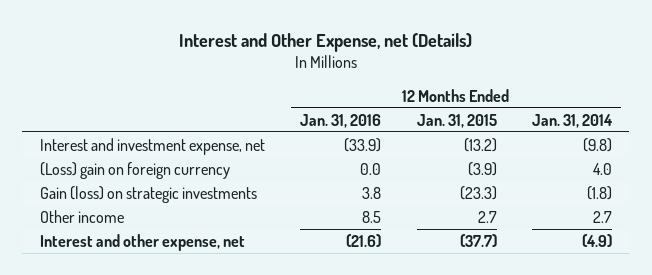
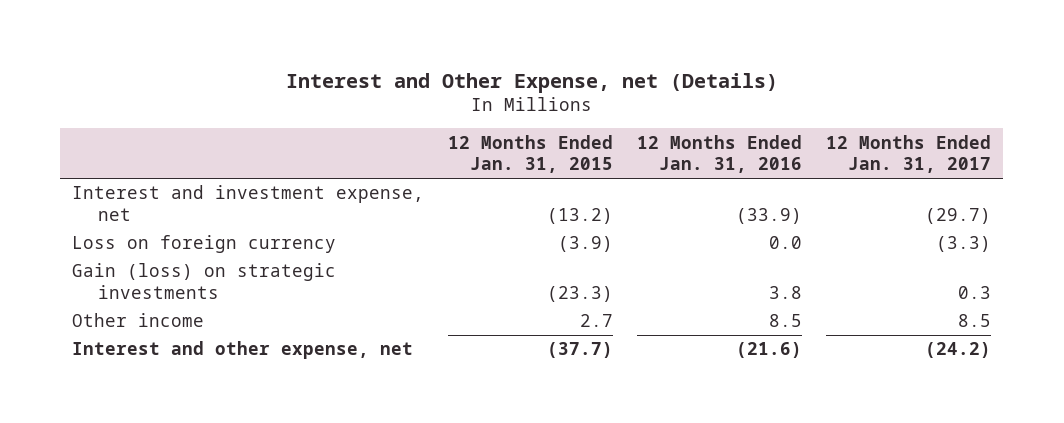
[531,113,613,128] Jan. 31, 2014 -> none
none -> [826,134,992,174] 12 Months Ended Jan. 31, 2017
[40,161,231,179] (Loss) gain on foreign currency -> [72,235,337,254] Loss on foreign currency

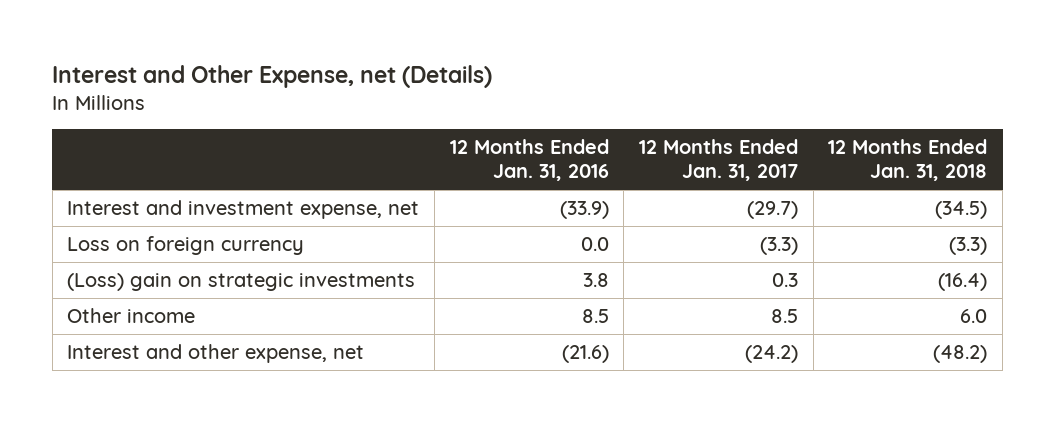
[448,134,614,174] 12 Months Ended Jan. 31, 2015 -> none
none -> [828,139,988,182] 12 Months Ended Jan. 31, 2018
[72,263,337,300] Gain (loss) on strategic investments -> [67,272,416,291] (Loss) gain on strategic investments

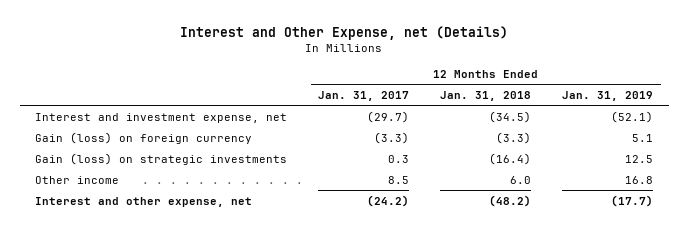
[449,139,609,182] 12 Months Ended Jan. 31, 2016 -> none
none -> [562,91,654,102] Jan. 31, 2019
[67,235,305,255] Loss on foreign currency -> [35,131,253,144] Gain (loss) on foreign currency
[67,272,416,291] (Loss) gain on strategic investments -> [35,152,288,165] Gain (loss) on strategic investments

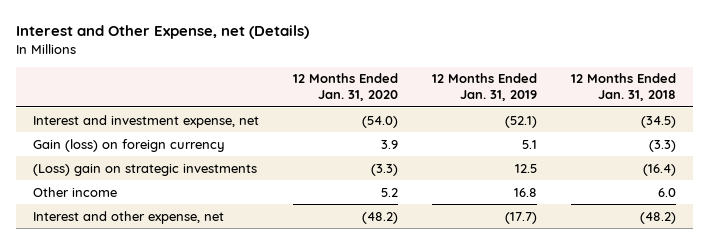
[318,91,410,102] Jan. 31, 2017 -> none
none -> [293,73,399,102] 12 Months Ended Jan. 31, 2020
[35,152,288,165] Gain (loss) on strategic investments -> [33,163,258,176] (Loss) gain on strategic investments

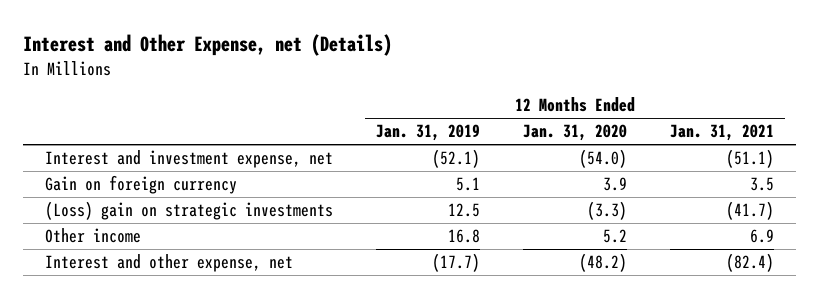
[571,73,677,102] 12 Months Ended Jan. 31, 2018 -> none
none -> [670,124,775,142] Jan. 31, 2021
[33,138,226,152] Gain (loss) on foreign currency -> [44,175,237,195] Gain on foreign currency

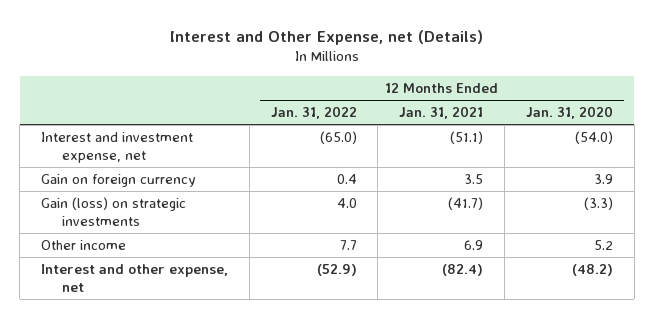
[375,124,480,142] Jan. 31, 2019 -> none
none -> [270,106,357,120] Jan. 31, 2022
[44,201,333,221] (Loss) gain on strategic investments -> [40,197,186,226] Gain (loss) on strategic investments

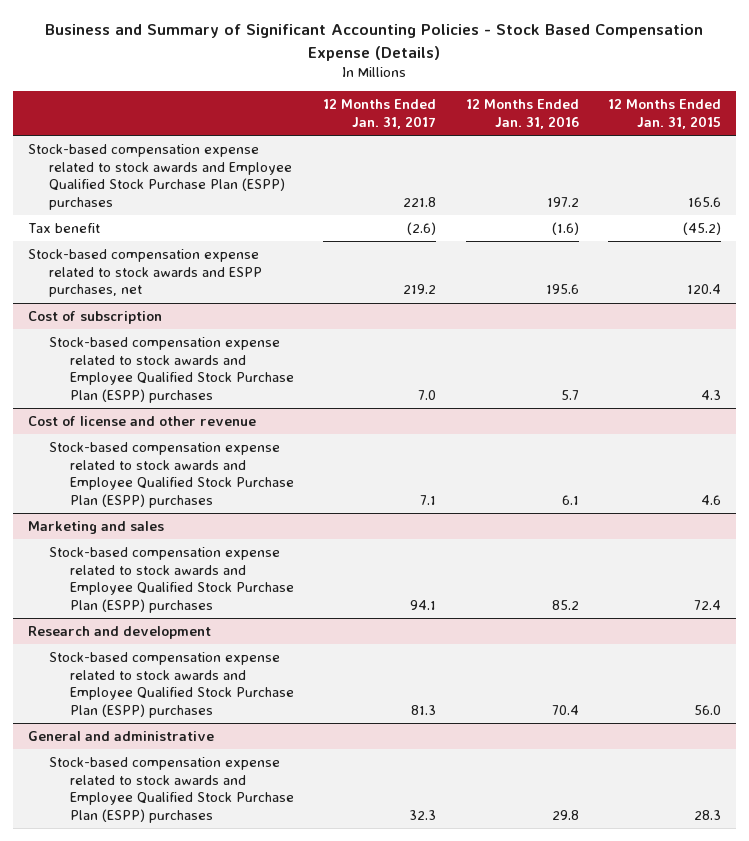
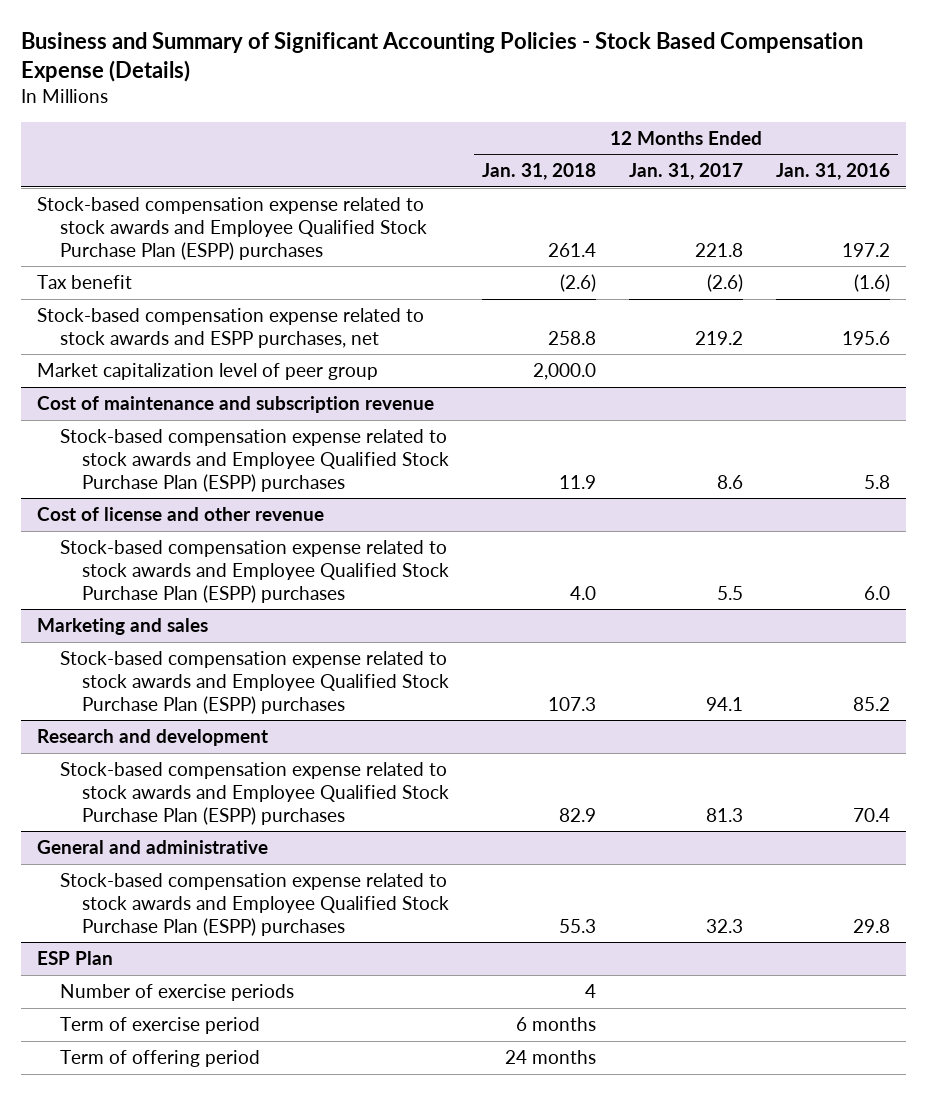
[608,99,722,129] 12 Months Ended Jan. 31, 2015 -> none
none -> [482,163,597,181] Jan. 31, 2018
none -> [37,362,379,380] Market capitalization level of peer group
[27,311,162,325] Cost of subscription -> [37,395,435,413] Cost of maintenance and subscription revenue
[418,389,437,400] 7.0 -> [716,474,743,489] 8.6
[560,389,579,400] 5.7 -> [863,474,890,489] 5.8
[420,494,437,505] 7.1 -> [716,585,743,600] 5.5
[561,494,579,505] 6.1 -> [863,585,890,600] 6.0
none -> [37,950,114,965] ESP Plan
none -> [59,983,294,1001] Number of exercise periods
none -> [59,1016,260,1034] Term of exercise period
none -> [59,1049,260,1067] Term of offering period

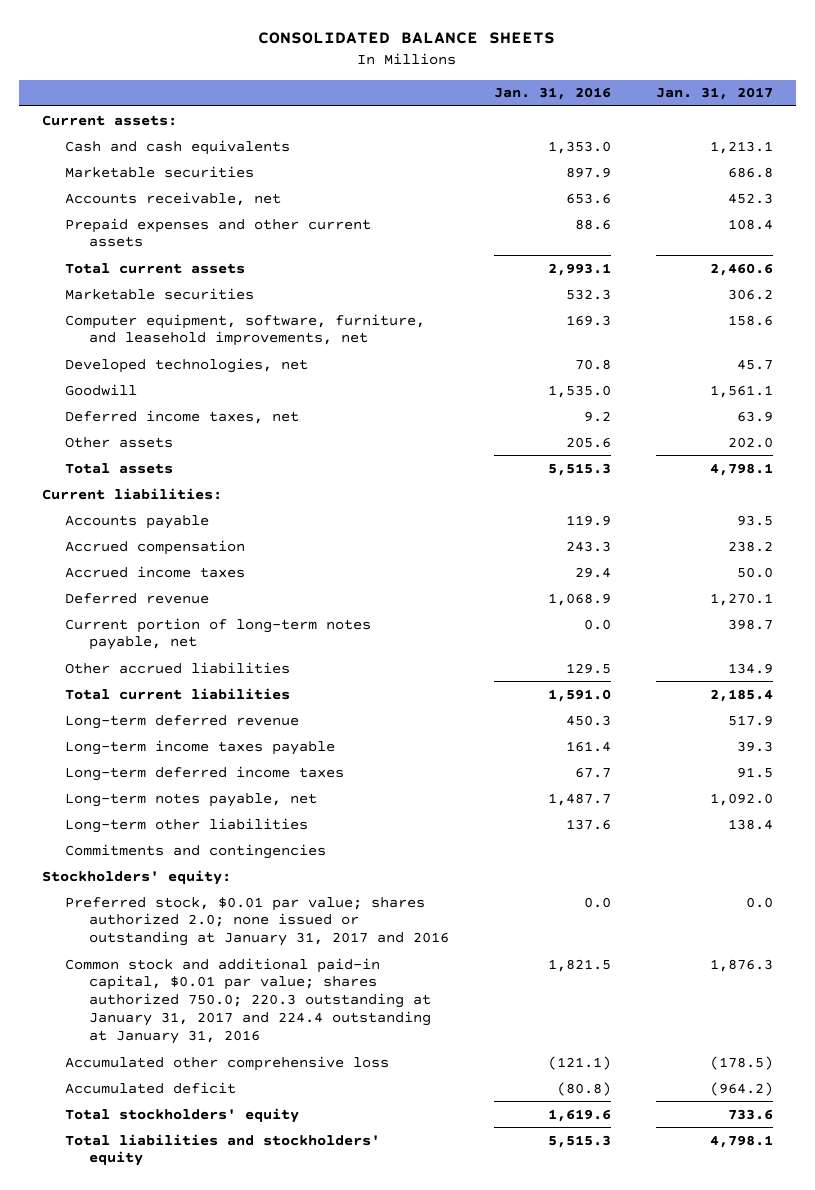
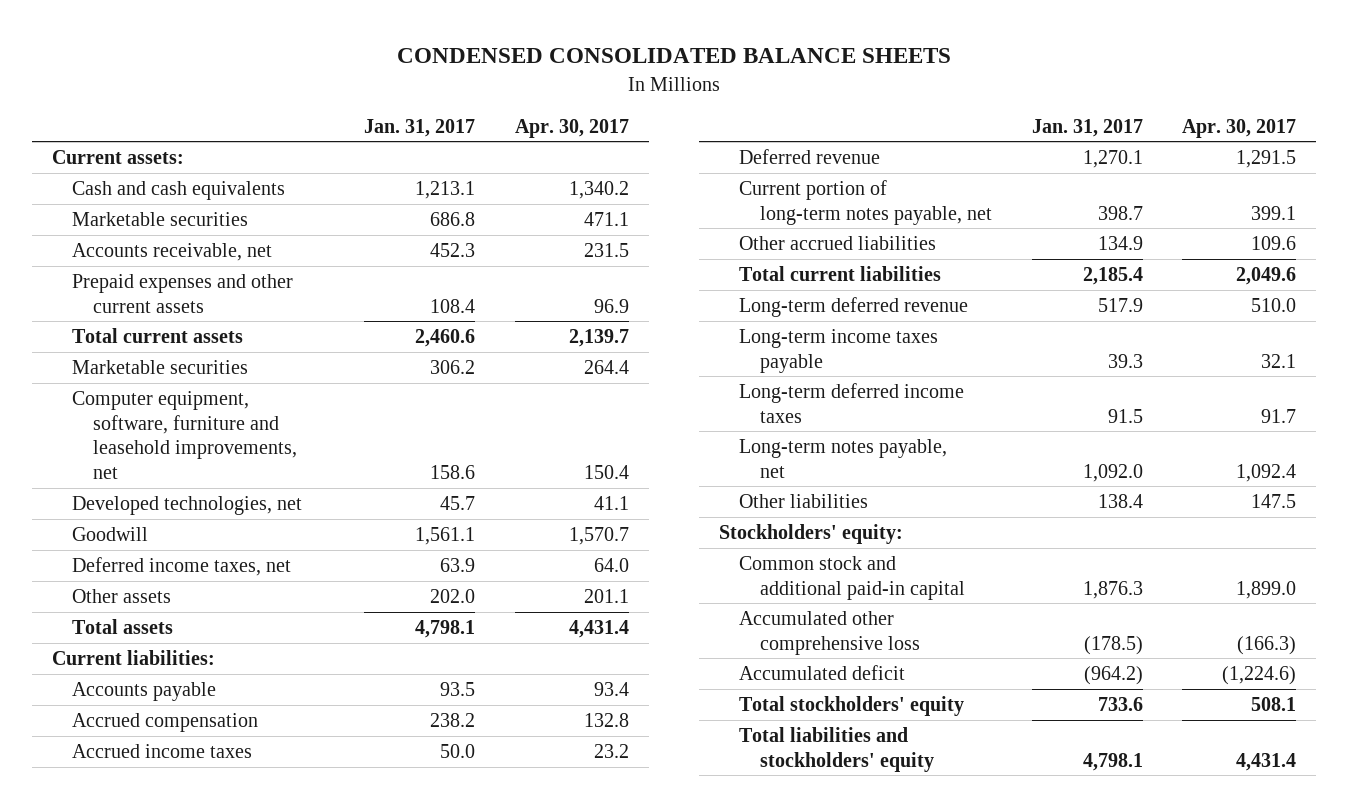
[258,32,556,45] CONSOLIDATED BALANCE SHEETS -> [397,48,952,64] CONDENSED CONSOLIDATED BALANCE SHEETS
[494,87,612,101] Jan. 31, 2016 -> none
none -> [514,118,629,138] Apr. 30, 2017
[65,313,426,347] Computer equipment, software, furniture, and leasehold improvements, net -> [72,390,297,480] Computer equipment, software, furniture and leasehold improvements, net
[65,843,327,859] Commitments and contingencies -> none
[65,817,309,833] Long-term other liabilities -> [739,493,869,508] Other liabilities
[65,896,450,947] Preferred stock, $0.01 par value; shares authorized 2.0; none issued or outstanding at January 31, 2017 and 2016 -> none
[65,957,432,1045] Common stock and additional paid-in capital, $0.01 par value; shares authorized 750.0; 220.3 outstanding at January 31, 2017 and 224.4 outstanding at January 31, 2016 -> [739,555,965,600] Common stock and additional paid-in capital

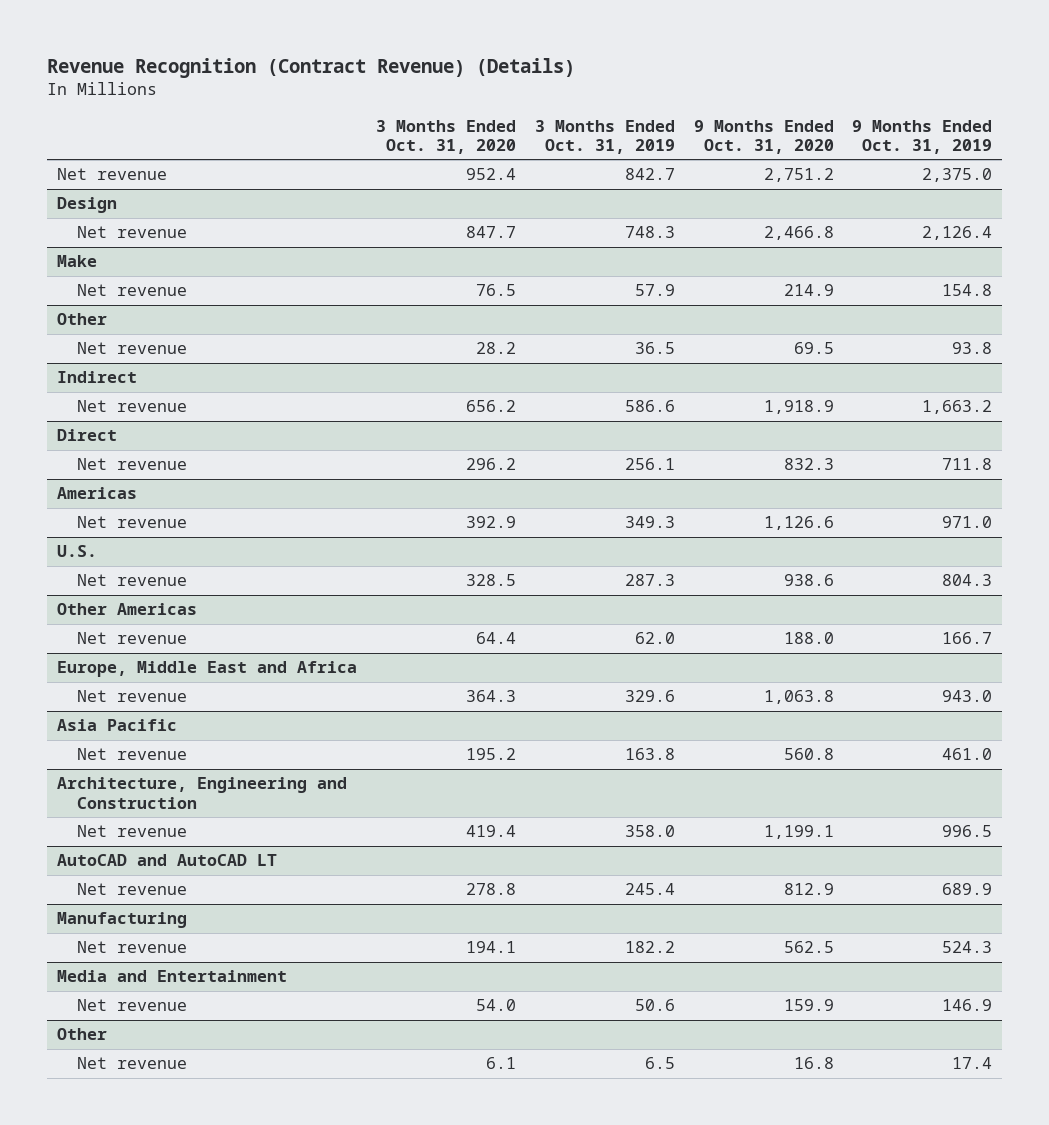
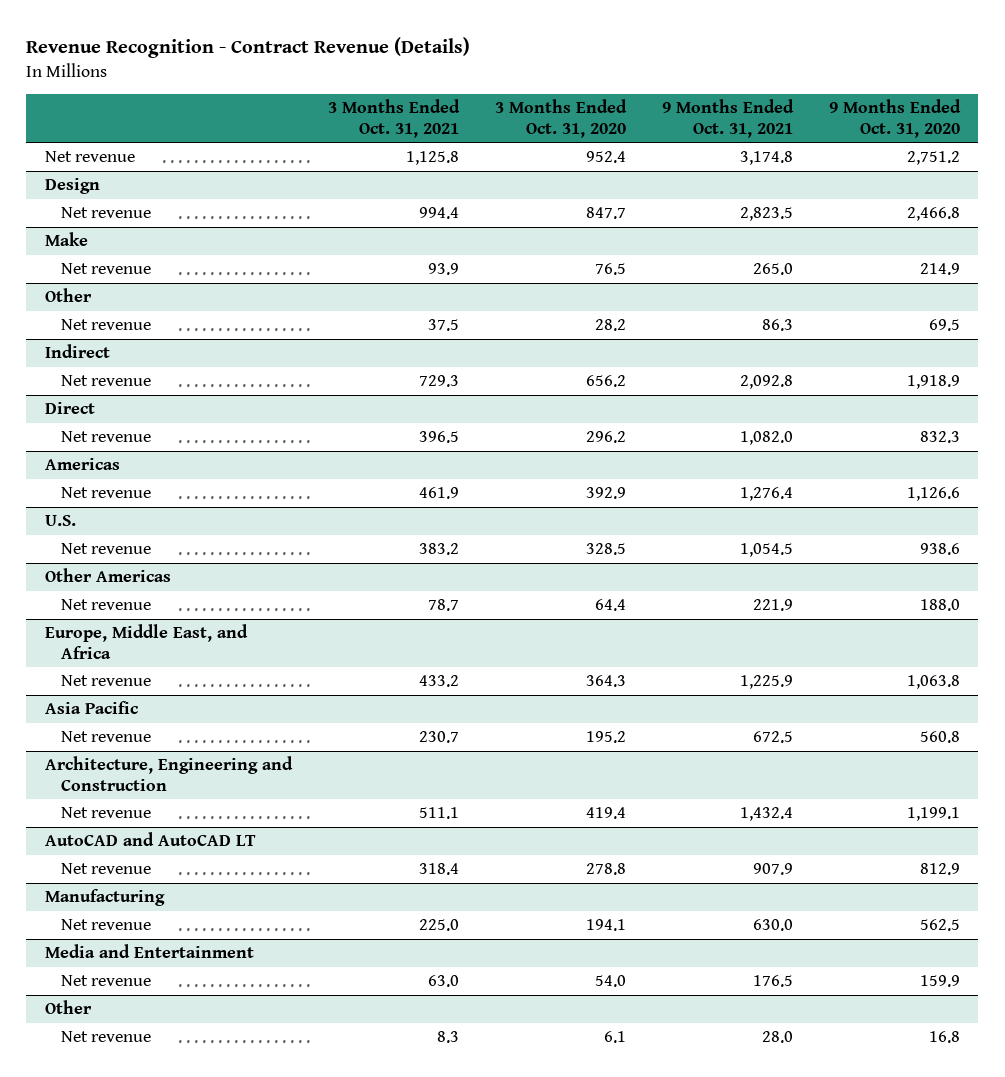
[47,57,576,78] Revenue Recognition (Contract Revenue) (Details) -> [26,37,471,59] Revenue Recognition - Contract Revenue (Details)
[534,119,675,154] 3 Months Ended Oct. 31, 2019 -> none
[852,119,993,154] 9 Months Ended Oct. 31, 2019 -> none
none -> [327,99,460,138] 3 Months Ended Oct. 31, 2021
none -> [661,99,794,138] 9 Months Ended Oct. 31, 2021
[56,661,357,678] Europe, Middle East and Africa -> [44,624,248,659] Europe, Middle East, and Africa

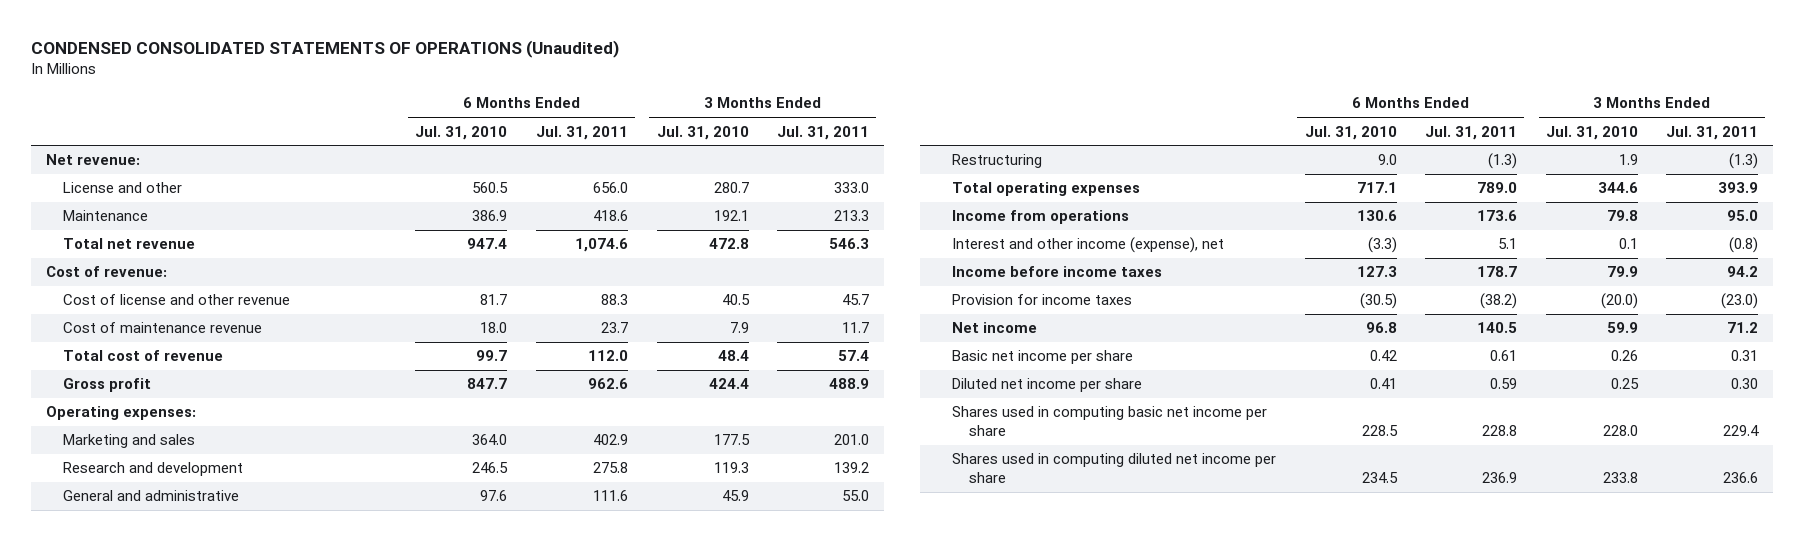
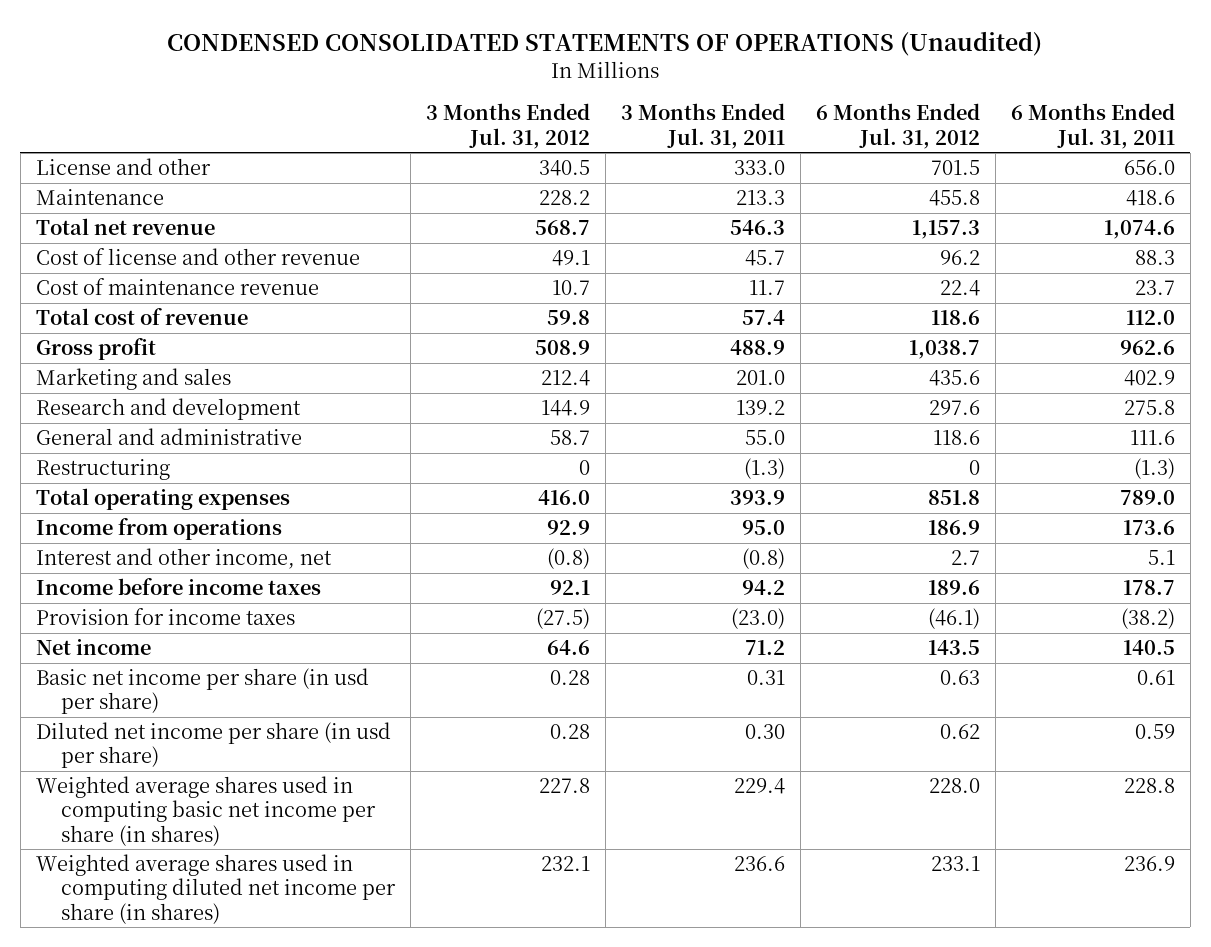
[415,125,508,140] Jul. 31, 2010 -> none
[656,125,749,140] Jul. 31, 2010 -> none
none -> [426,103,591,149] 3 Months Ended Jul. 31, 2012
none -> [815,103,980,149] 6 Months Ended Jul. 31, 2012
[45,154,140,166] Net revenue: -> none
[45,266,167,278] Cost of revenue: -> none
[45,406,196,421] Operating expenses: -> none
[951,237,1224,254] Interest and other income (expense), net -> [35,548,332,570] Interest and other income, net
[951,350,1133,365] Basic net income per share -> [35,668,369,715] Basic net income per share (in usd per share)
[951,378,1142,393] Diluted net income per share -> [35,722,391,769] Diluted net income per share (in usd per share)
[951,406,1267,437] Shares used in computing basic net income per share -> [35,776,377,846] Weighted average shares used in computing basic net income per share (in shares)
[951,453,1276,484] Shares used in computing diluted net income per share -> [35,854,397,924] Weighted average shares used in computing diluted net income per share (in shares)

